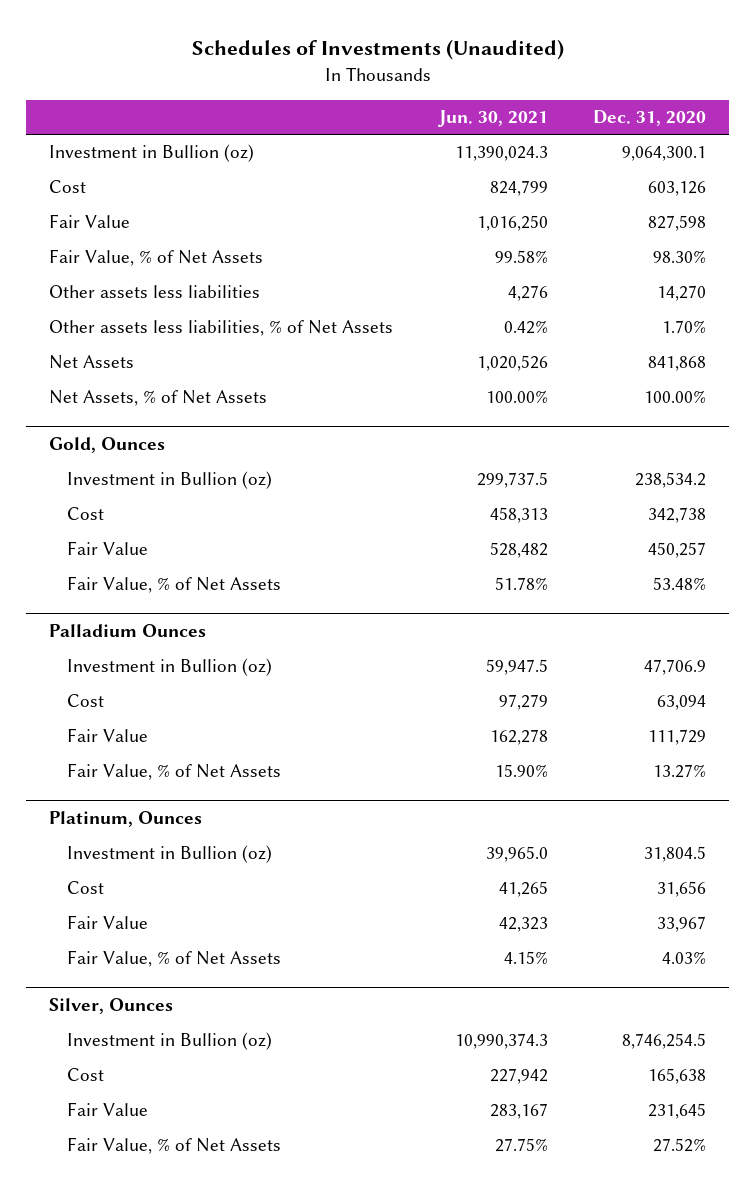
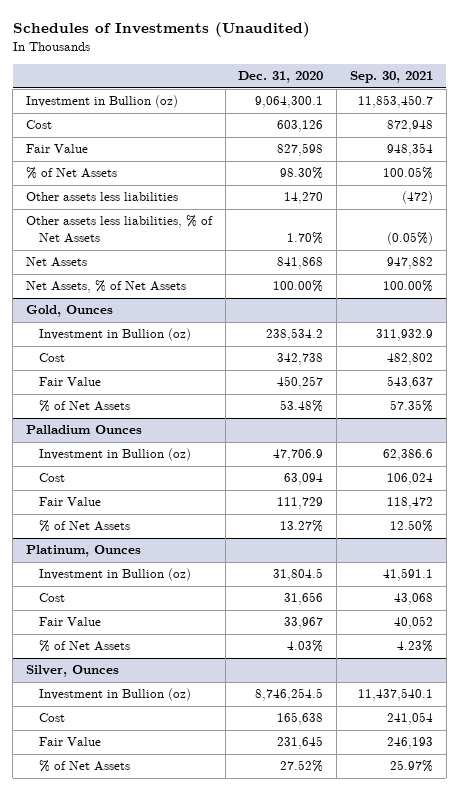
[437,109,548,127] Jun. 30, 2021 -> none
none -> [349,71,433,84] Sep. 30, 2021
[48,249,263,267] Fair Value, % of Net Assets -> [25,167,117,180] % of Net Assets
[66,576,281,594] Fair Value, % of Net Assets -> [39,400,131,413] % of Net Assets
[66,763,281,781] Fair Value, % of Net Assets -> [39,520,131,533] % of Net Assets
[66,950,281,968] Fair Value, % of Net Assets -> [39,640,131,653] % of Net Assets
[66,1137,281,1155] Fair Value, % of Net Assets -> [39,760,131,773] % of Net Assets

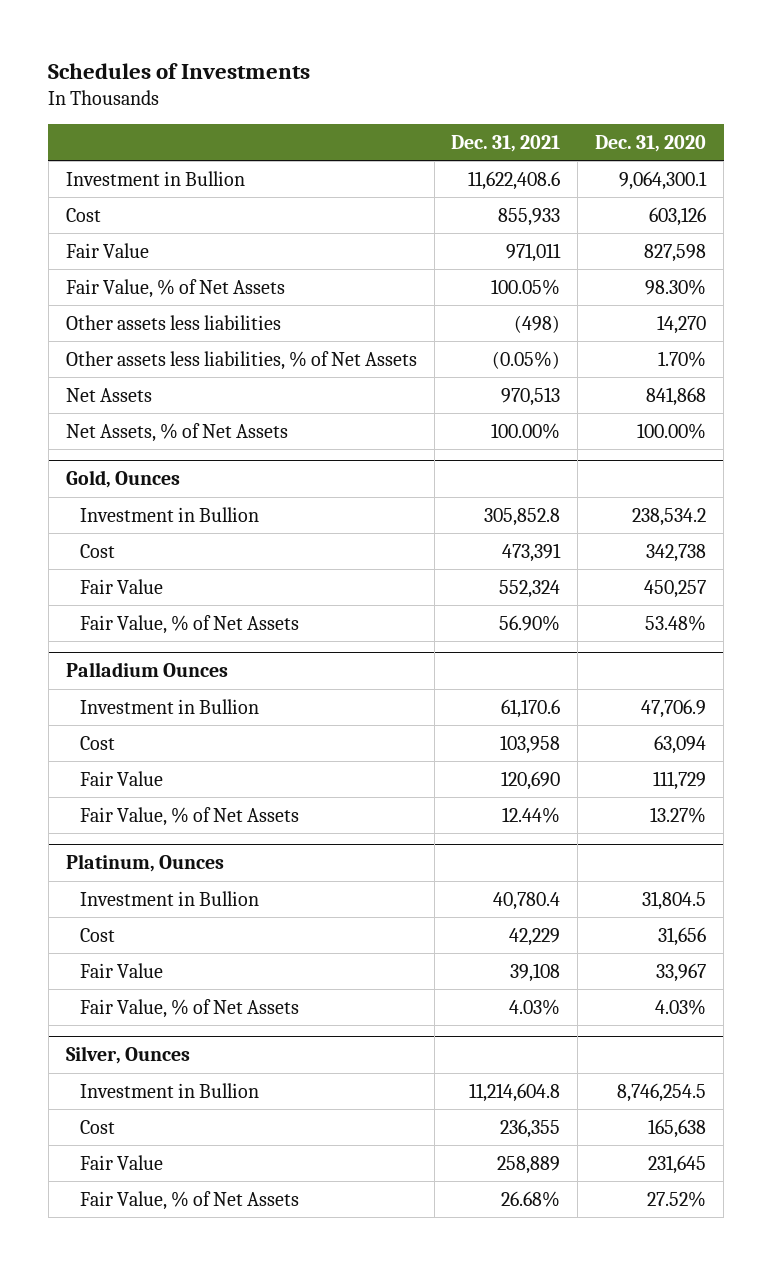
[12,22,310,38] Schedules of Investments (Unaudited) -> [48,62,311,79] Schedules of Investments
[349,71,433,84] Sep. 30, 2021 -> none
none -> [451,134,561,152] Dec. 31, 2021
[25,95,178,109] Investment in Bullion (oz) -> [65,170,245,186] Investment in Bullion
[25,167,117,180] % of Net Assets -> [65,278,285,298] Fair Value, % of Net Assets
[39,328,192,342] Investment in Bullion (oz) -> [79,506,259,522] Investment in Bullion
[39,400,131,413] % of Net Assets -> [79,614,299,634] Fair Value, % of Net Assets
[39,448,192,462] Investment in Bullion (oz) -> [79,698,259,714] Investment in Bullion
[39,520,131,533] % of Net Assets -> [79,806,299,826] Fair Value, % of Net Assets
[39,568,192,582] Investment in Bullion (oz) -> [79,890,259,906] Investment in Bullion
[39,640,131,653] % of Net Assets -> [79,998,299,1018] Fair Value, % of Net Assets
[39,688,192,702] Investment in Bullion (oz) -> [79,1082,259,1098] Investment in Bullion
[39,760,131,773] % of Net Assets -> [79,1190,299,1210] Fair Value, % of Net Assets

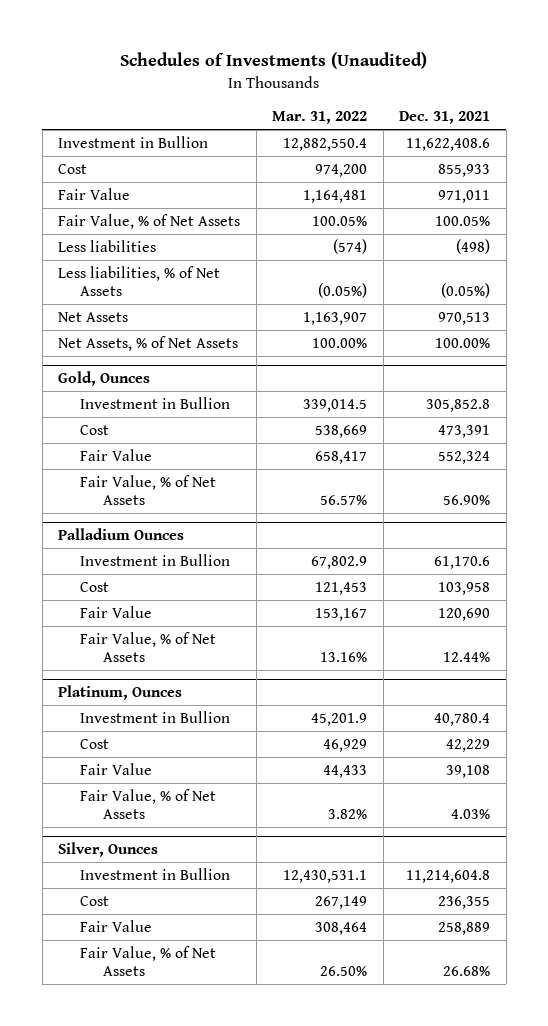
[48,62,311,79] Schedules of Investments -> [120,52,428,70] Schedules of Investments (Unaudited)
[595,134,707,152] Dec. 31, 2020 -> none
none -> [272,111,368,125] Mar. 31, 2022
[65,314,281,330] Other assets less liabilities -> [58,239,157,252] Less liabilities
[65,350,417,370] Other assets less liabilities, % of Net Assets -> [58,265,221,297] Less liabilities, % of Net Assets

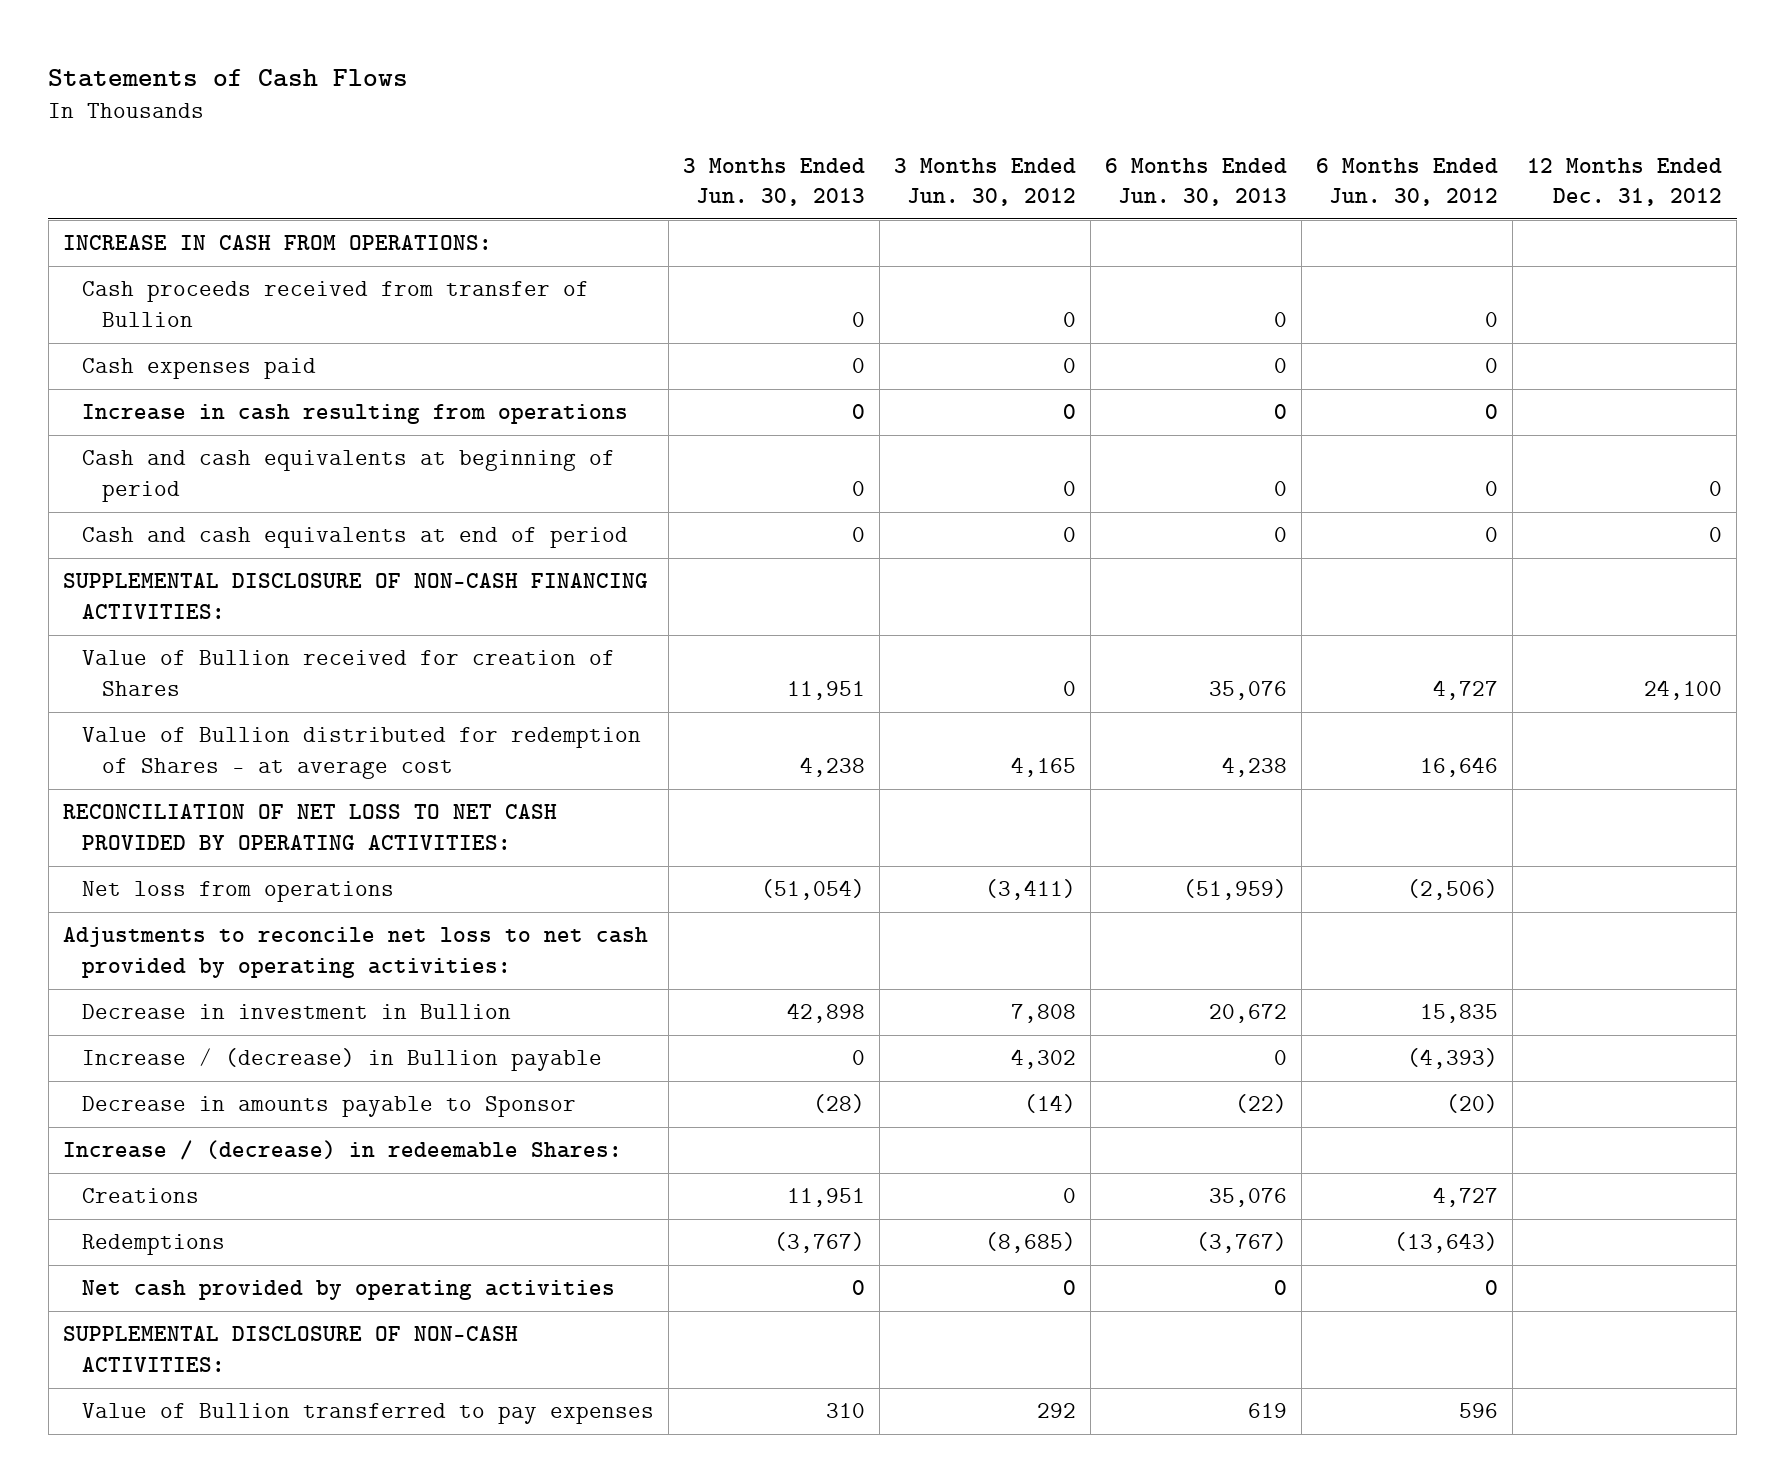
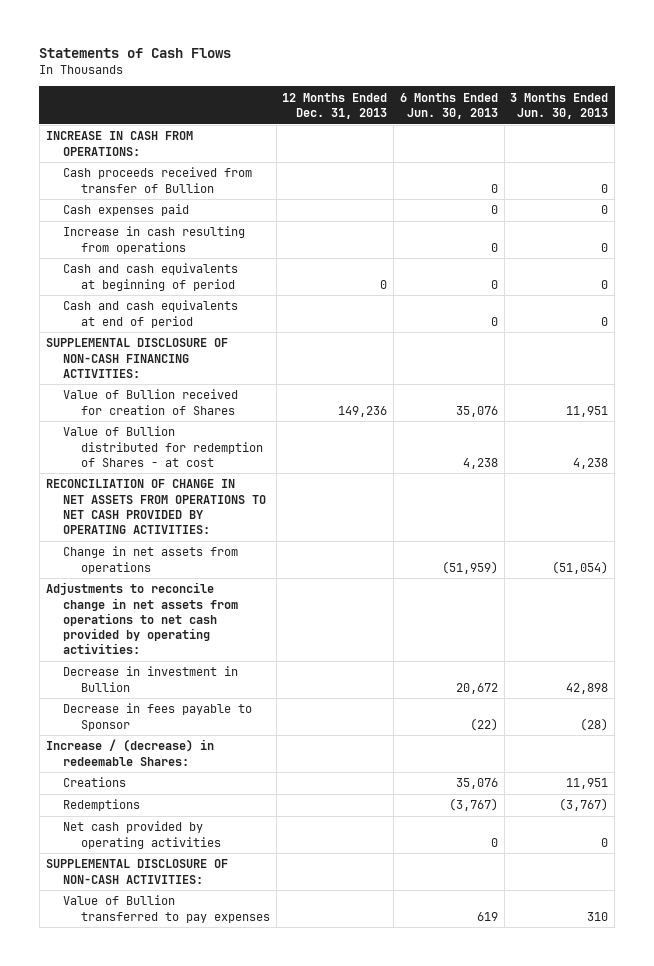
[894,157,1077,206] 3 Months Ended Jun. 30, 2012 -> none
[1316,157,1499,206] 6 Months Ended Jun. 30, 2012 -> none
[1527,157,1723,206] 12 Months Ended Dec. 31, 2012 -> none
none -> [282,92,388,120] 12 Months Ended Dec. 31, 2013
[82,727,642,779] Value of Bullion distributed for redemption of Shares - at average cost -> [63,426,263,467] Value of Bullion distributed for redemption of Shares - at cost
[62,804,557,850] RECONCILIATION OF NET LOSS TO NET CASH PROVIDED BY OPERATING ACTIVITIES: -> [45,479,267,534] RECONCILIATION OF CHANGE IN NET ASSETS FROM OPERATIONS TO NET CASH PROVIDED BY OPERATING ACTIVITIES:
[82,881,395,903] Net loss from operations -> [63,546,239,574] Change in net assets from operations
[62,927,648,978] Adjustments to reconcile net loss to net cash provided by operating activities: -> [45,582,239,655] Adjustments to reconcile change in net assets from operations to net cash provided by operating activities:
[82,1048,603,1072] Increase / (decrease) in Bullion payable -> none
[82,1096,577,1118] Decrease in amounts payable to Sponsor -> [63,703,253,731] Decrease in fees payable to Sponsor

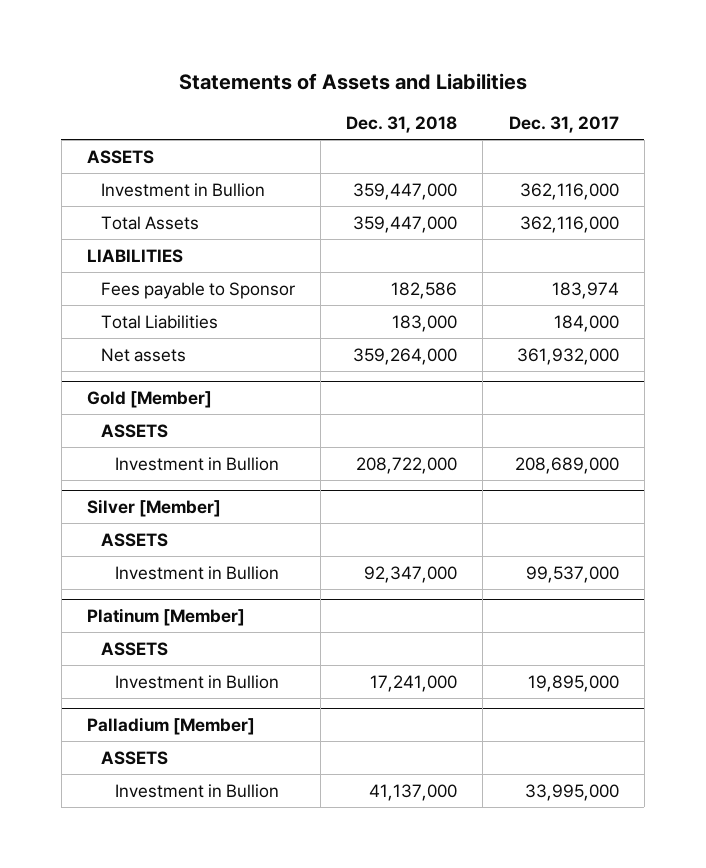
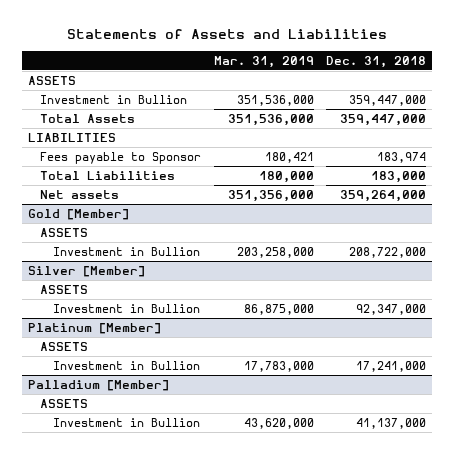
[508,116,619,134] Dec. 31, 2017 -> none
none -> [213,55,314,68] Mar. 31, 2019
[391,281,458,299] 182,586 -> [376,151,426,163] 183,974

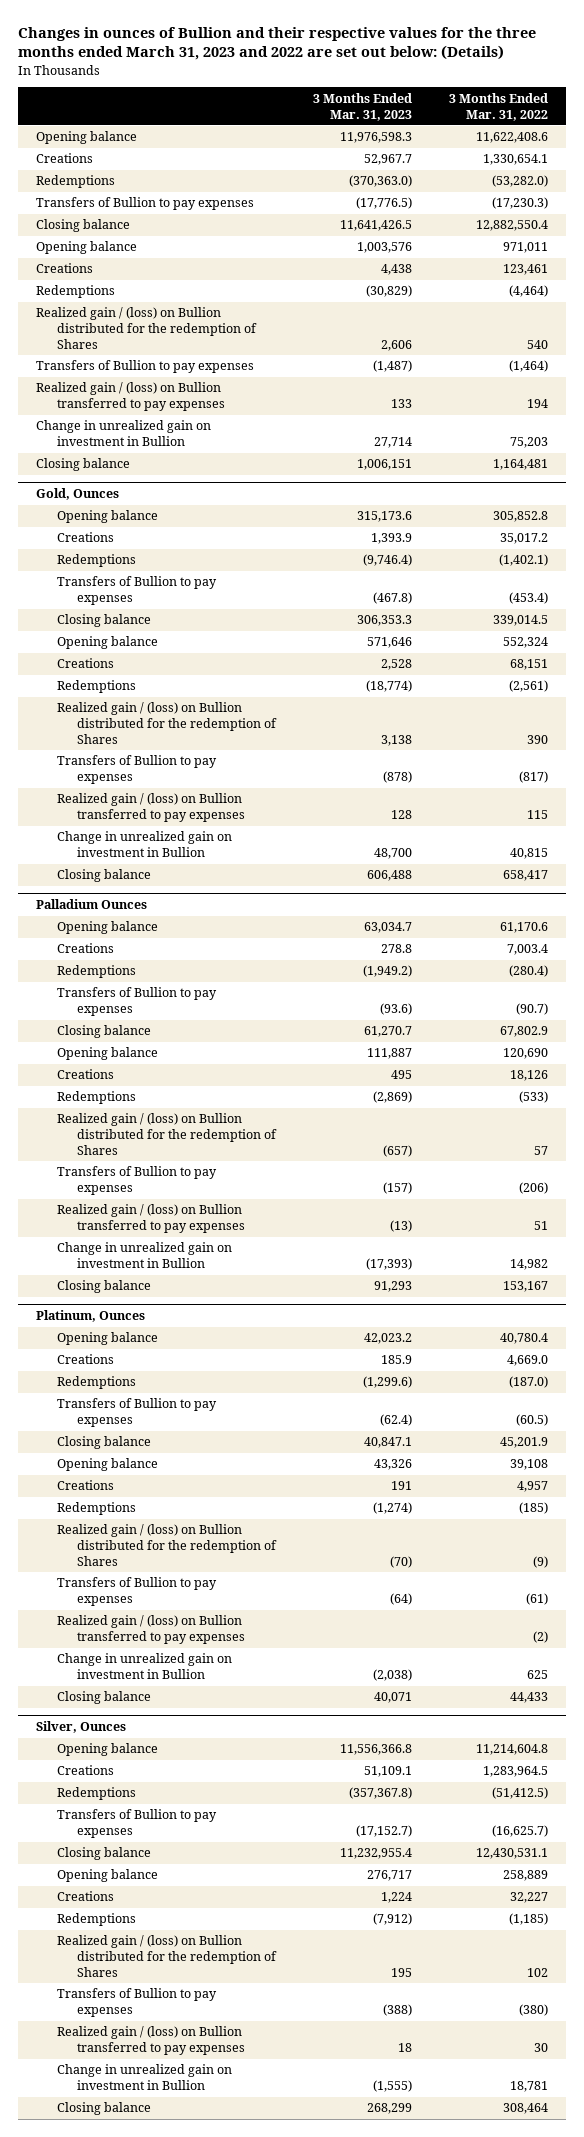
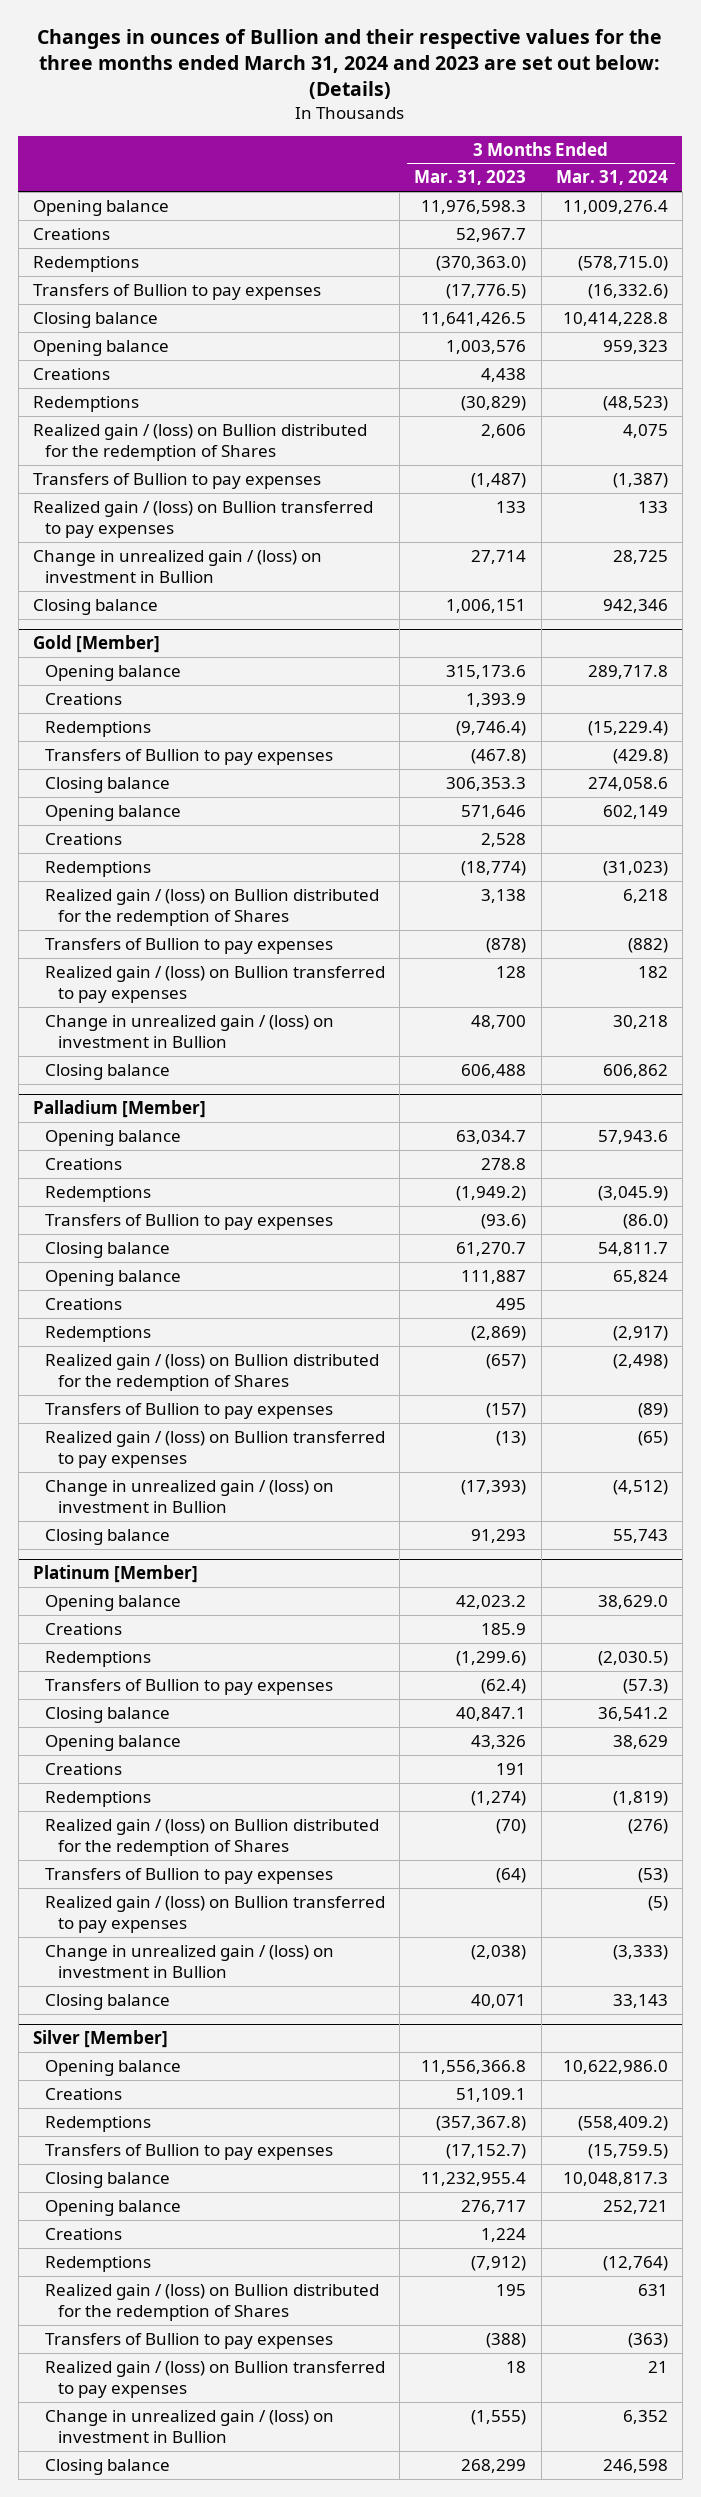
[18,26,537,61] Changes in ounces of Bullion and their respective values for the three months ended March 31, 2023 and 2022 are set out below: (Details) -> [37,29,663,100] Changes in ounces of Bullion and their respective values for the three months ended March 31, 2024 and 2023 are set out below: (Details)
[448,92,548,121] 3 Months Ended Mar. 31, 2022 -> none
none -> [555,170,668,186] Mar. 31, 2024
[36,420,212,447] Change in unrealized gain on investment in Bullion -> [32,549,322,583] Change in unrealized gain / (loss) on investment in Bullion
[36,488,120,501] Gold, Ounces -> none
none -> [32,635,160,654] Gold [Member]
[56,831,232,858] Change in unrealized gain on investment in Bullion -> [45,1014,335,1048] Change in unrealized gain / (loss) on investment in Bullion
[36,899,148,910] Palladium Ounces -> none
none -> [32,1100,206,1119] Palladium [Member]
[56,1242,232,1269] Change in unrealized gain on investment in Bullion -> [45,1479,335,1513] Change in unrealized gain / (loss) on investment in Bullion
[36,1310,146,1323] Platinum, Ounces -> none
none -> [32,1565,198,1584] Platinum [Member]
[56,1653,232,1680] Change in unrealized gain on investment in Bullion -> [45,1944,335,1978] Change in unrealized gain / (loss) on investment in Bullion
[36,1721,127,1734] Silver, Ounces -> none
none -> [32,2030,168,2049] Silver [Member]
[56,2064,232,2091] Change in unrealized gain on investment in Bullion -> [45,2409,335,2443] Change in unrealized gain / (loss) on investment in Bullion

